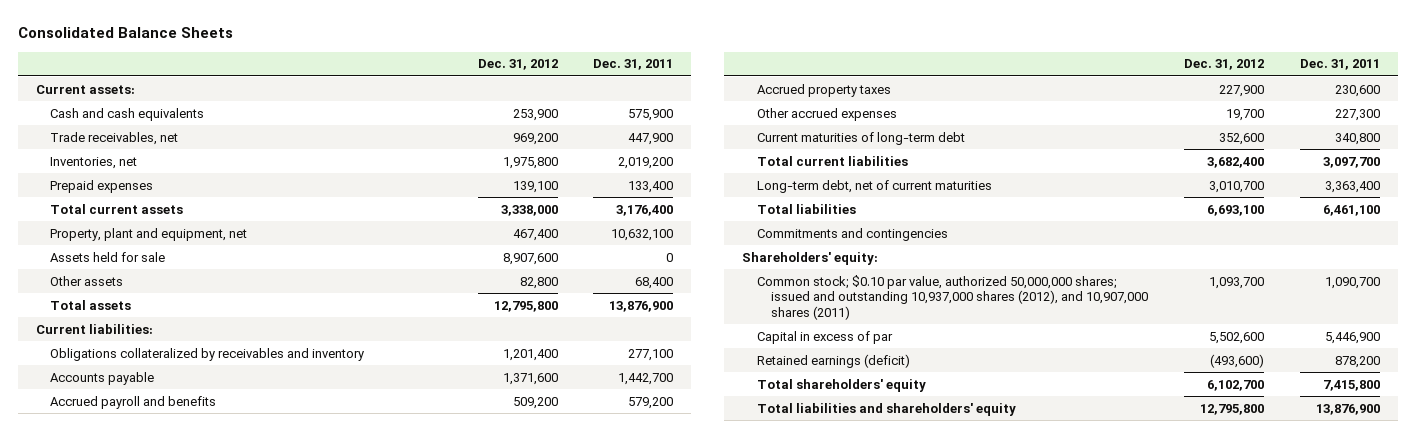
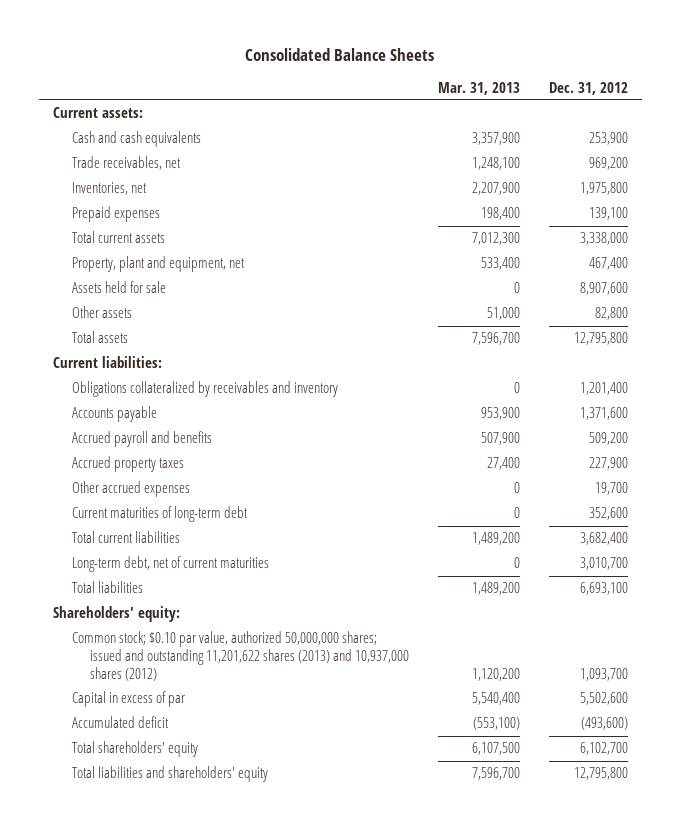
[593,59,674,71] Dec. 31, 2011 -> none
none -> [437,81,520,95] Mar. 31, 2013
[756,227,948,241] Commitments and contingencies -> none
[756,274,1149,320] Common stock; $0.10 par value, authorized 50,000,000 shares; issued and outstanding 10,937,000 shares (2012), and 10,907,000 shares (2011) -> [71,631,410,682] Common stock; $0.10 par value, authorized 50,000,000 shares; issued and outstanding 11,201,622 shares (2013) and 10,937,000 shares (2012)
[756,353,910,368] Retained earnings (deficit) -> [71,716,169,729] Accumulated deficit

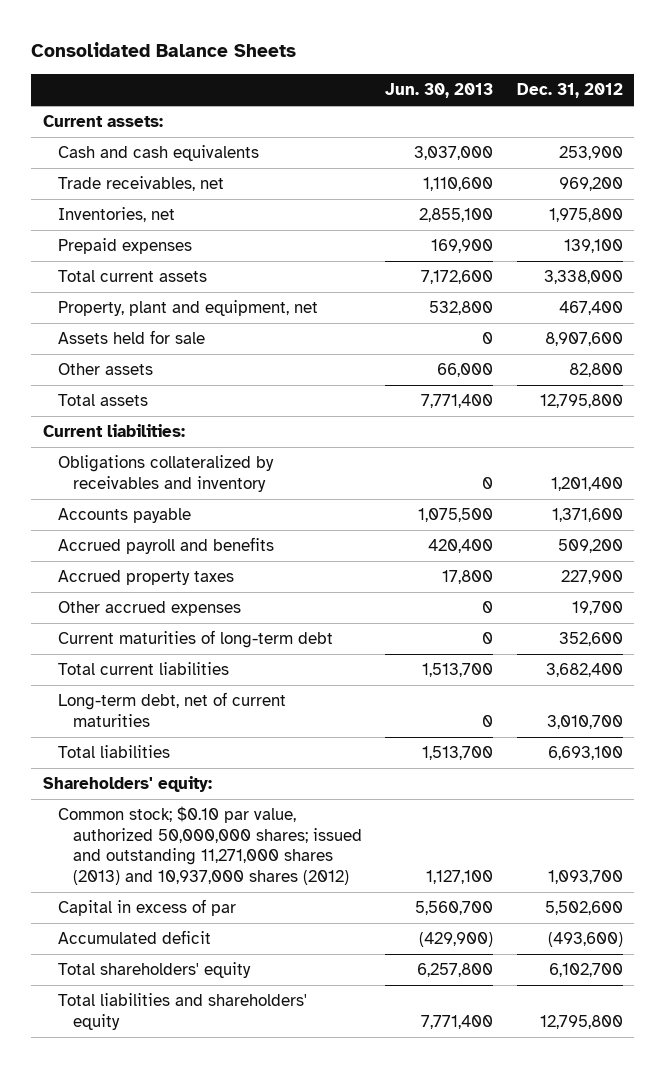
[437,81,520,95] Mar. 31, 2013 -> none
none -> [385,83,494,99] Jun. 30, 2013
[71,631,410,682] Common stock; $0.10 par value, authorized 50,000,000 shares; issued and outstanding 11,201,622 shares (2013) and 10,937,000 shares (2012) -> [58,806,363,885] Common stock; $0.10 par value, authorized 50,000,000 shares; issued and outstanding 11,271,000 shares (2013) and 10,937,000 shares (2012)

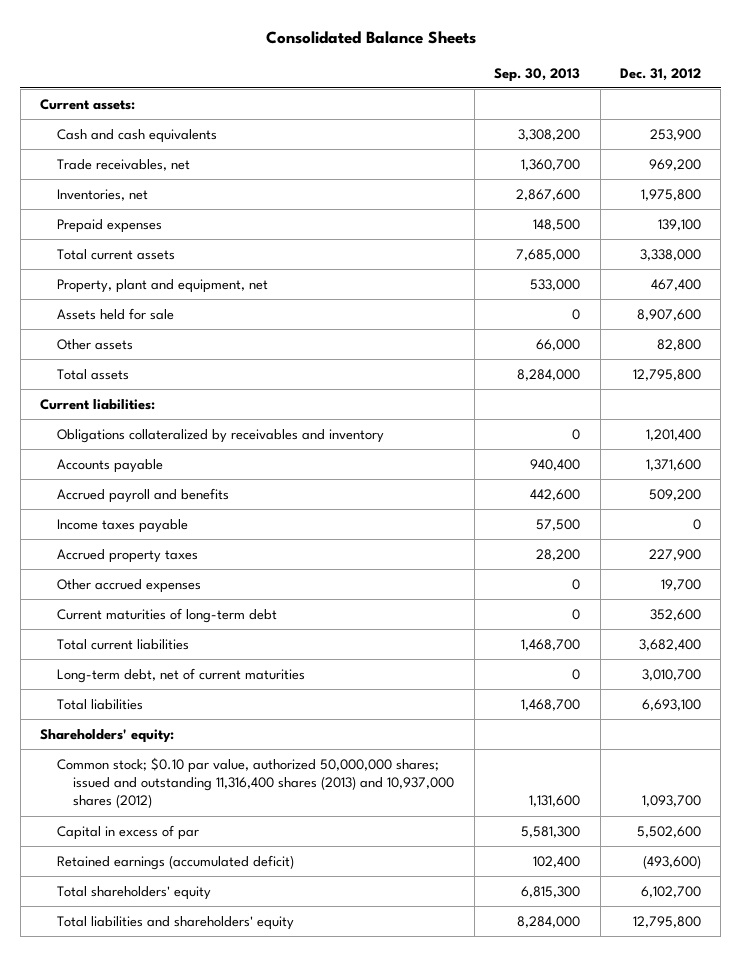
[385,83,494,99] Jun. 30, 2013 -> none
none -> [494,67,581,82] Sep. 30, 2013
none -> [56,518,188,533] Income taxes payable
[58,806,363,885] Common stock; $0.10 par value, authorized 50,000,000 shares; issued and outstanding 11,271,000 shares (2013) and 10,937,000 shares (2012) -> [56,756,455,809] Common stock; $0.10 par value, authorized 50,000,000 shares; issued and outstanding 11,316,400 shares (2013) and 10,937,000 shares (2012)
[58,930,212,945] Accumulated deficit -> [56,854,294,870] Retained earnings (accumulated deficit)

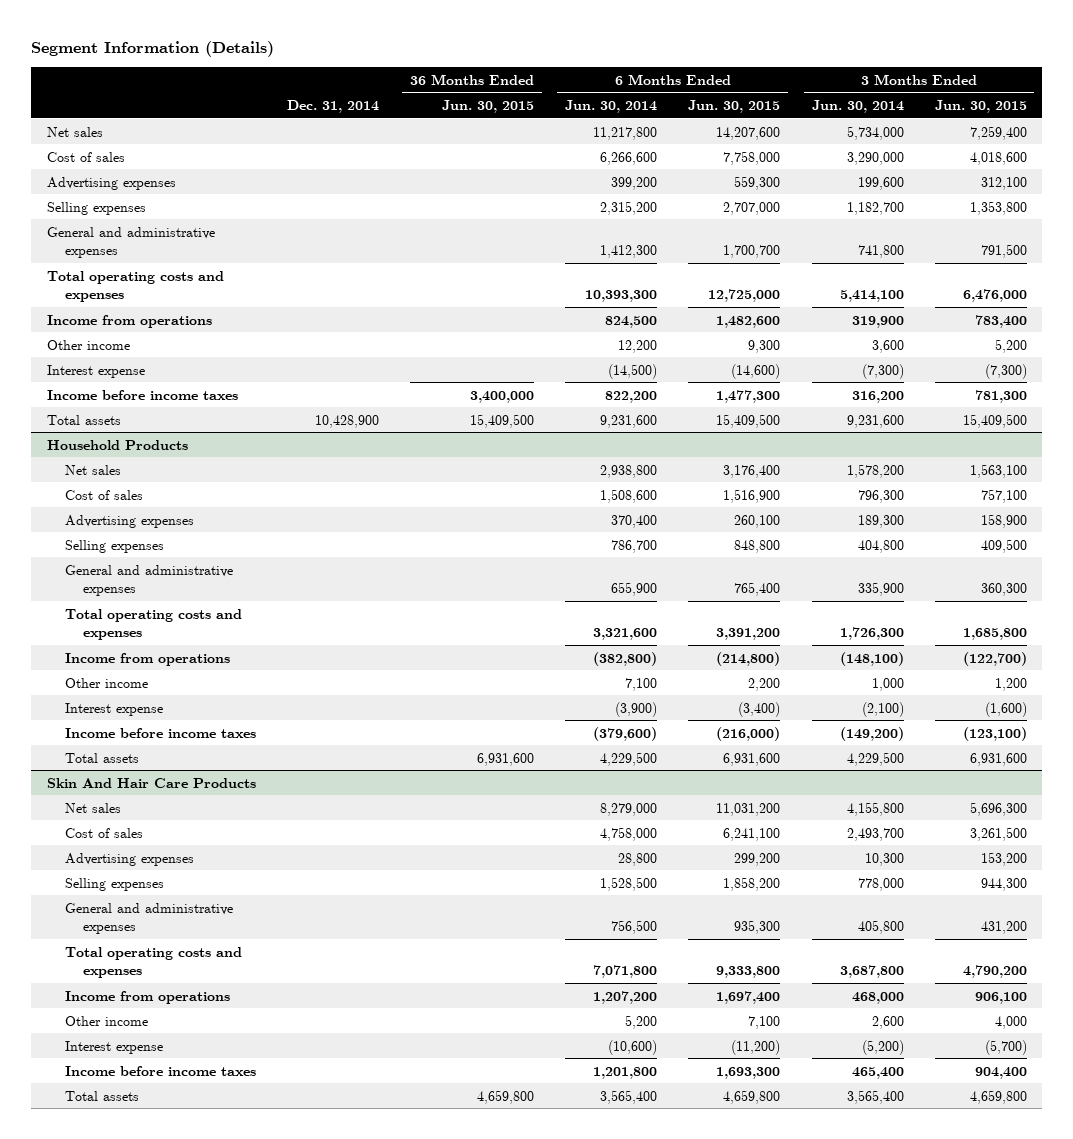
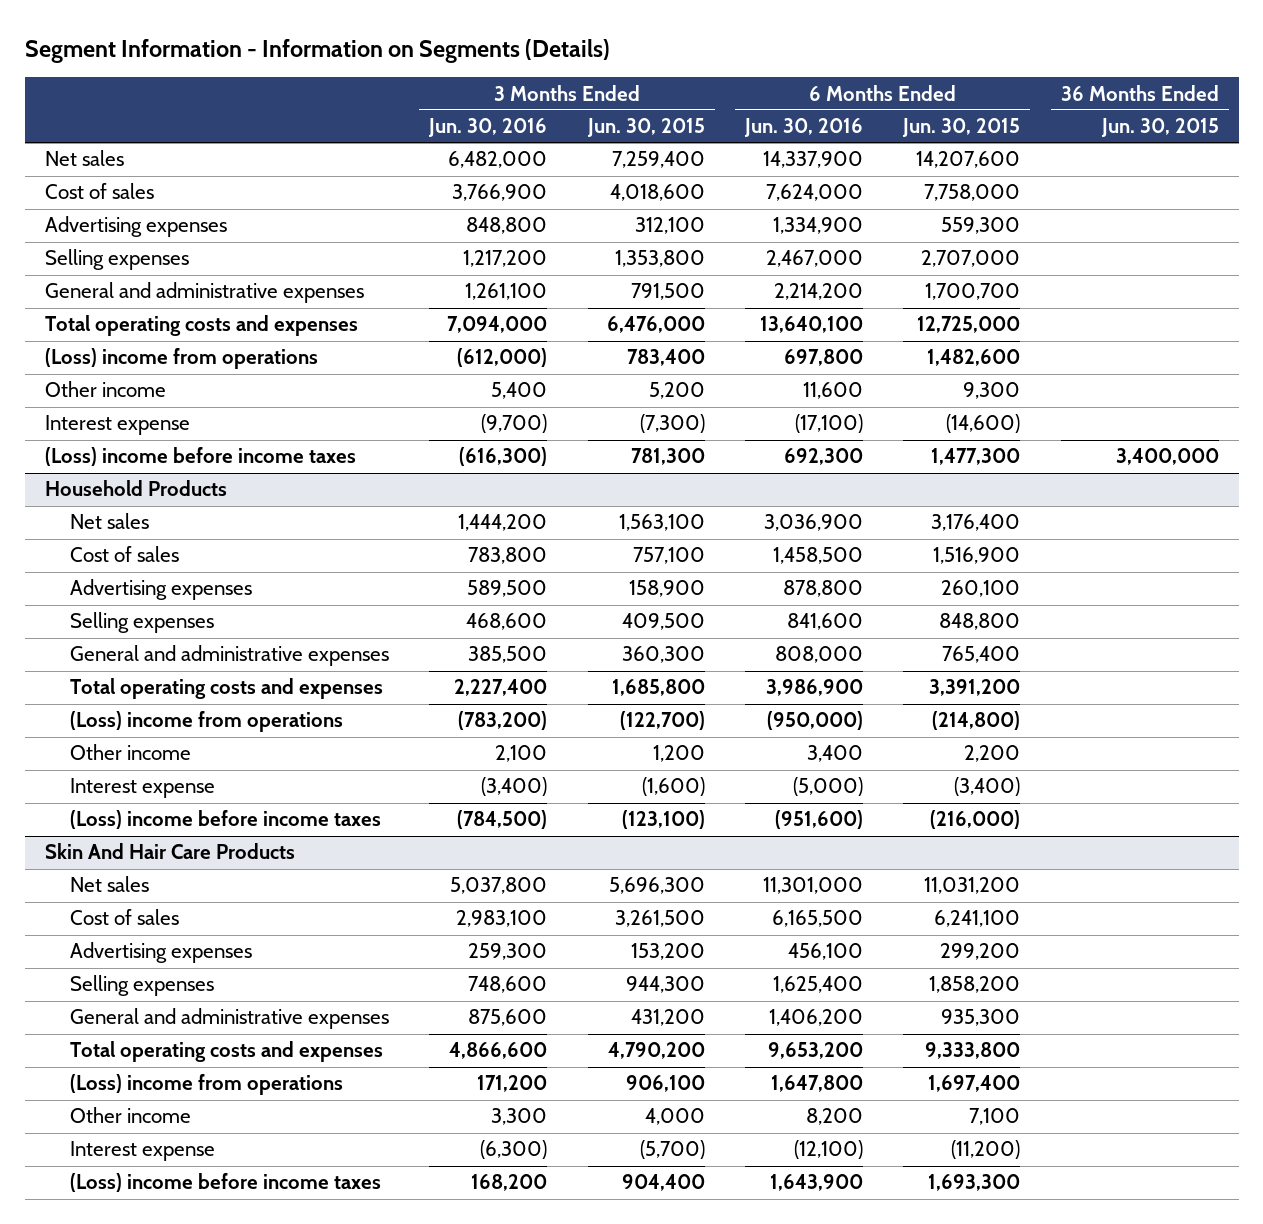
[31,41,275,58] Segment Information (Details) -> [24,38,610,63] Segment Information - Information on Segments (Details)
[286,100,379,114] Dec. 31, 2014 -> none
[565,100,658,114] Jun. 30, 2014 -> none
[811,100,904,114] Jun. 30, 2014 -> none
none -> [428,118,548,138] Jun. 30, 2016
none -> [744,118,864,138] Jun. 30, 2016
[46,314,212,328] Income from operations -> [44,348,318,370] (Loss) income from operations
[46,414,121,425] Total assets -> none
[46,389,238,400] Income before income taxes -> [44,447,356,467] (Loss) income before income taxes
[64,652,230,666] Income from operations -> [69,711,343,733] (Loss) income from operations
[64,752,139,763] Total assets -> none
[64,727,256,738] Income before income taxes -> [69,810,381,830] (Loss) income before income taxes
[64,990,230,1004] Income from operations -> [69,1074,343,1096] (Loss) income from operations
[64,1090,139,1101] Total assets -> none
[64,1065,256,1076] Income before income taxes -> [69,1173,381,1193] (Loss) income before income taxes

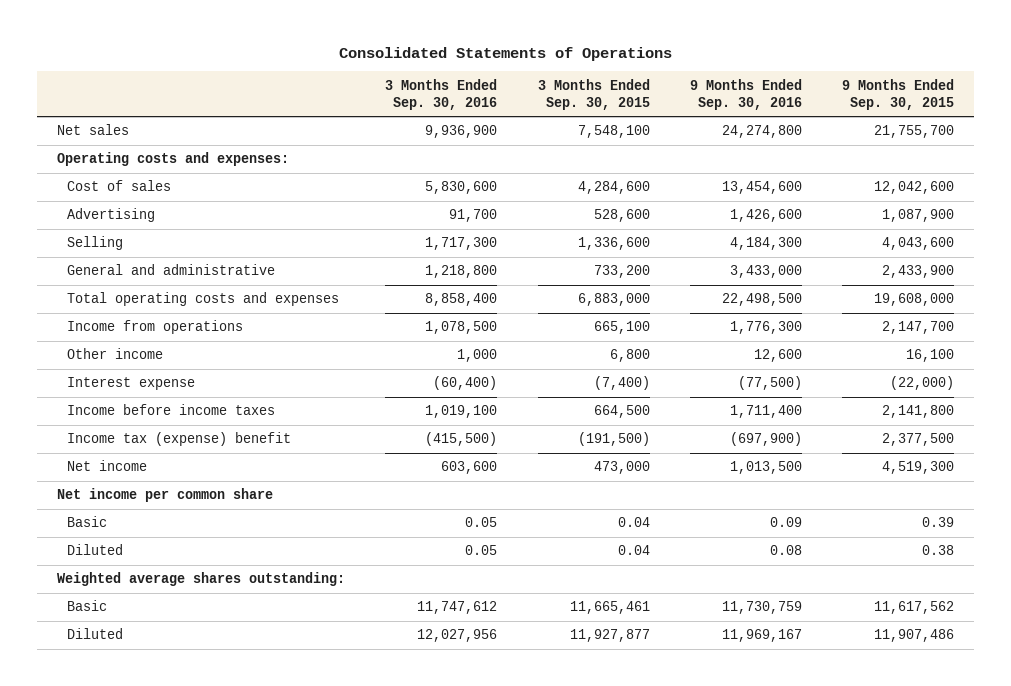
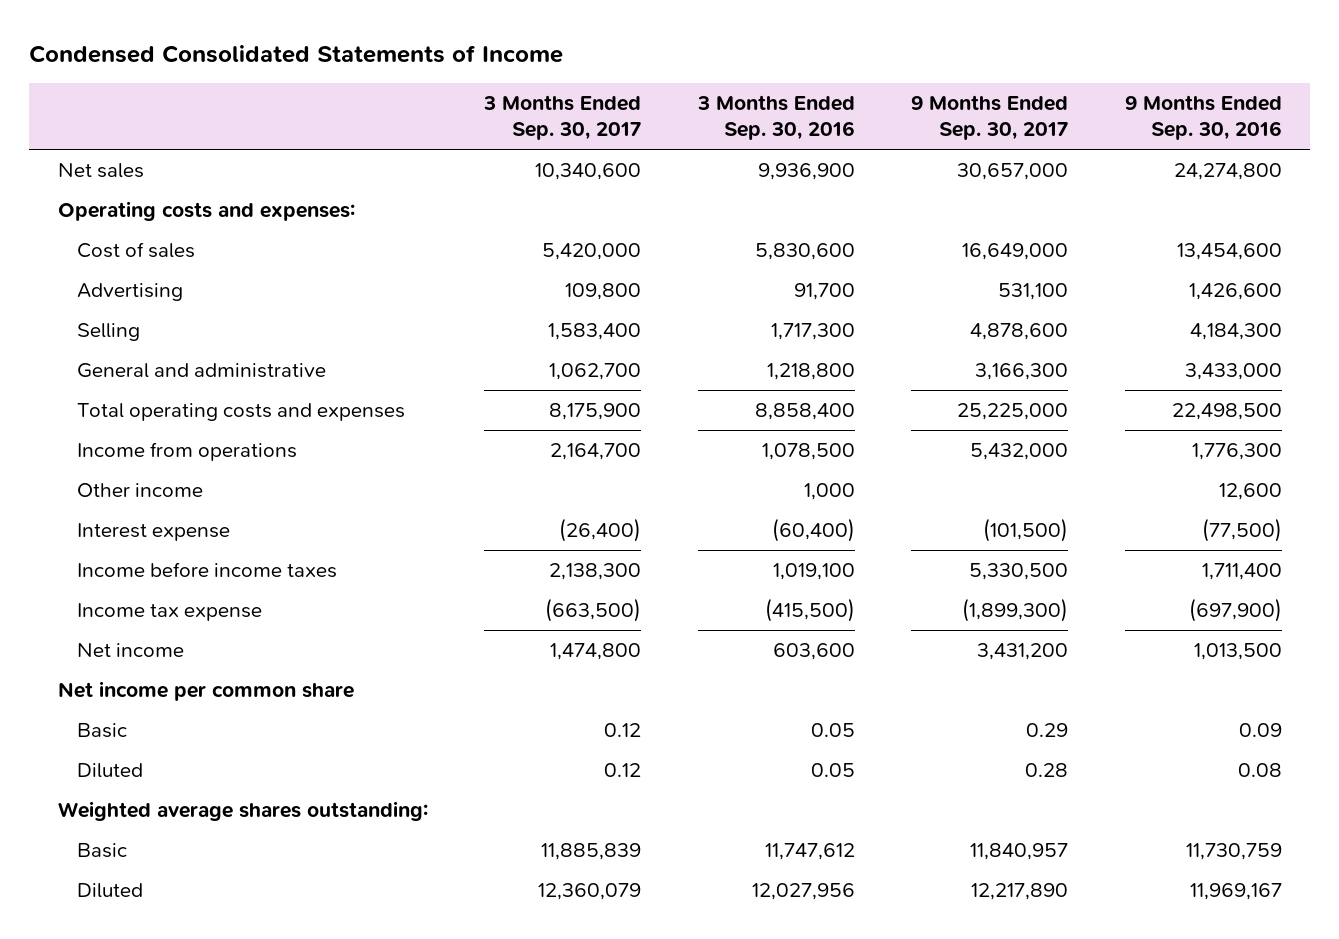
[338,46,672,61] Consolidated Statements of Operations -> [29,44,564,63] Condensed Consolidated Statements of Income
[537,78,650,110] 3 Months Ended Sep. 30, 2015 -> none
[842,78,955,110] 9 Months Ended Sep. 30, 2015 -> none
none -> [483,94,642,141] 3 Months Ended Sep. 30, 2017
none -> [911,94,1069,141] 9 Months Ended Sep. 30, 2017
[67,432,292,447] Income tax (expense) benefit -> [76,603,262,622] Income tax expense

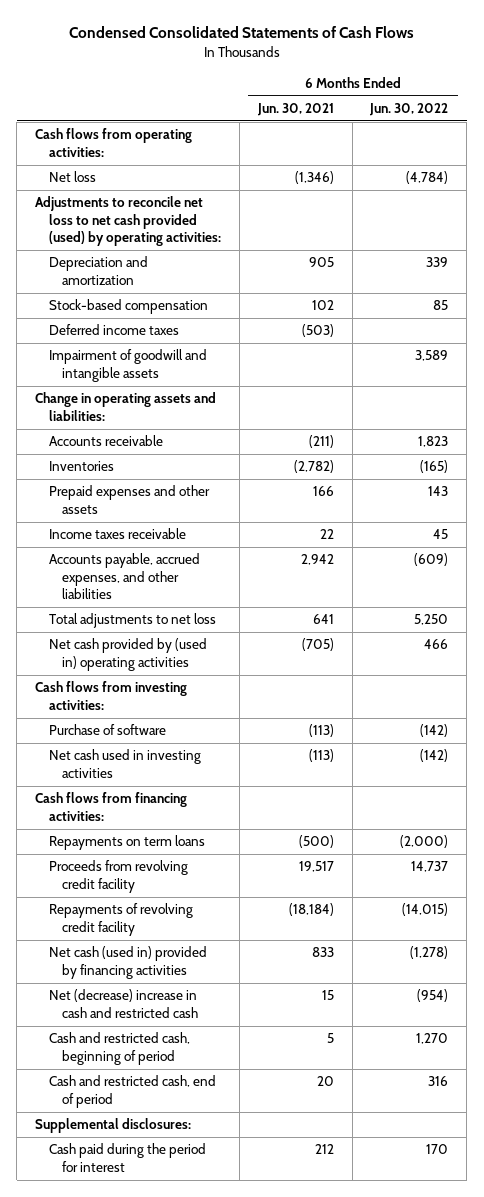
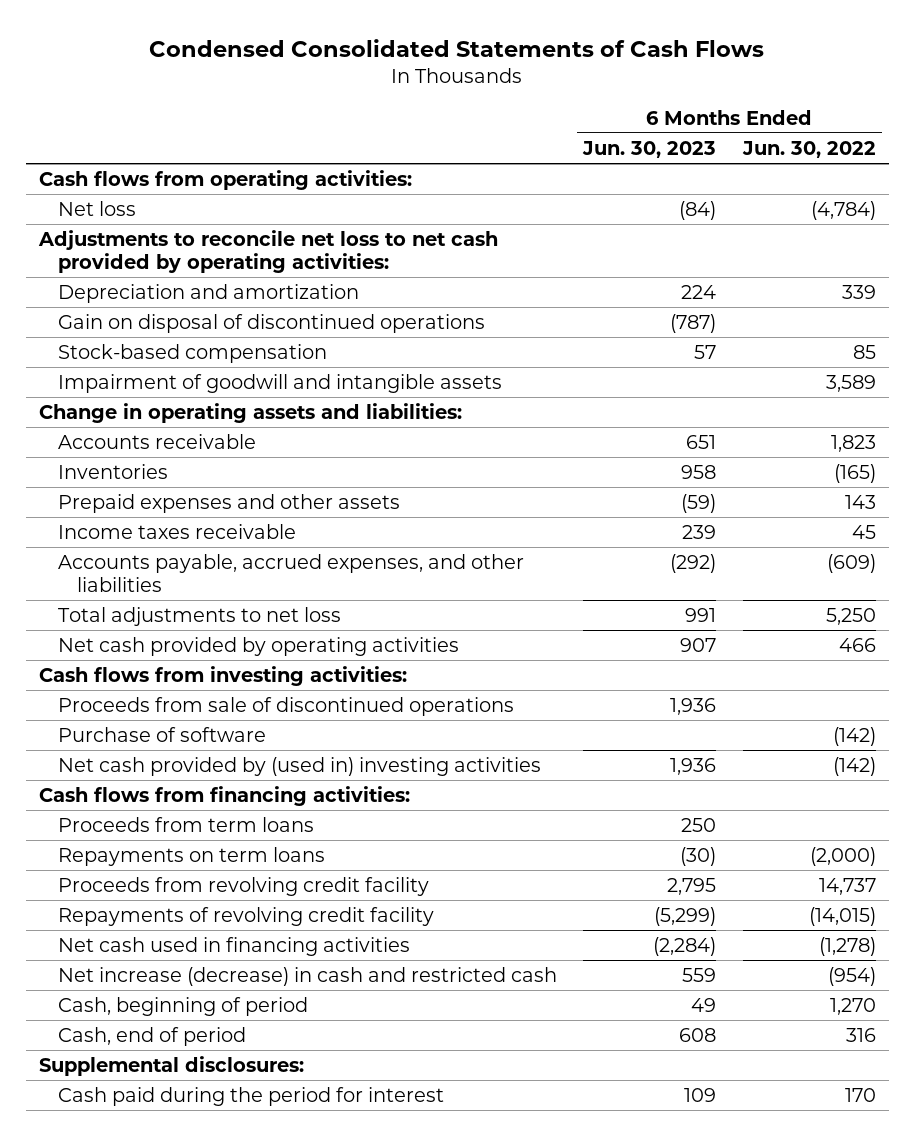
[256,103,334,117] Jun. 30, 2021 -> none
none -> [582,141,717,159] Jun. 30, 2023
[35,196,221,247] Adjustments to reconcile net loss to net cash provided (used) by operating activities: -> [38,230,499,273] Adjustments to reconcile net loss to net cash provided by operating activities:
none -> [58,314,486,334] Gain on disposal of discontinued operations
[48,324,179,336] Deferred income taxes -> none
[48,638,207,671] Net cash provided by (used in) operating activities -> [58,637,460,657] Net cash provided by operating activities
none -> [58,697,515,717] Proceeds from sale of discontinued operations
[48,749,201,778] Net cash used in investing activities -> [58,757,542,777] Net cash provided by (used in) investing activities
none -> [58,817,315,833] Proceeds from term loans
[48,946,207,979] Net cash (used in) provided by financing activities -> [58,937,411,957] Net cash used in financing activities
[48,989,199,1018] Net (decrease) increase in cash and restricted cash -> [58,967,558,987] Net increase (decrease) in cash and restricted cash
[48,1032,190,1065] Cash and restricted cash, beginning of period -> [58,997,309,1017] Cash, beginning of period
[48,1075,216,1108] Cash and restricted cash, end of period -> [58,1027,247,1047] Cash, end of period

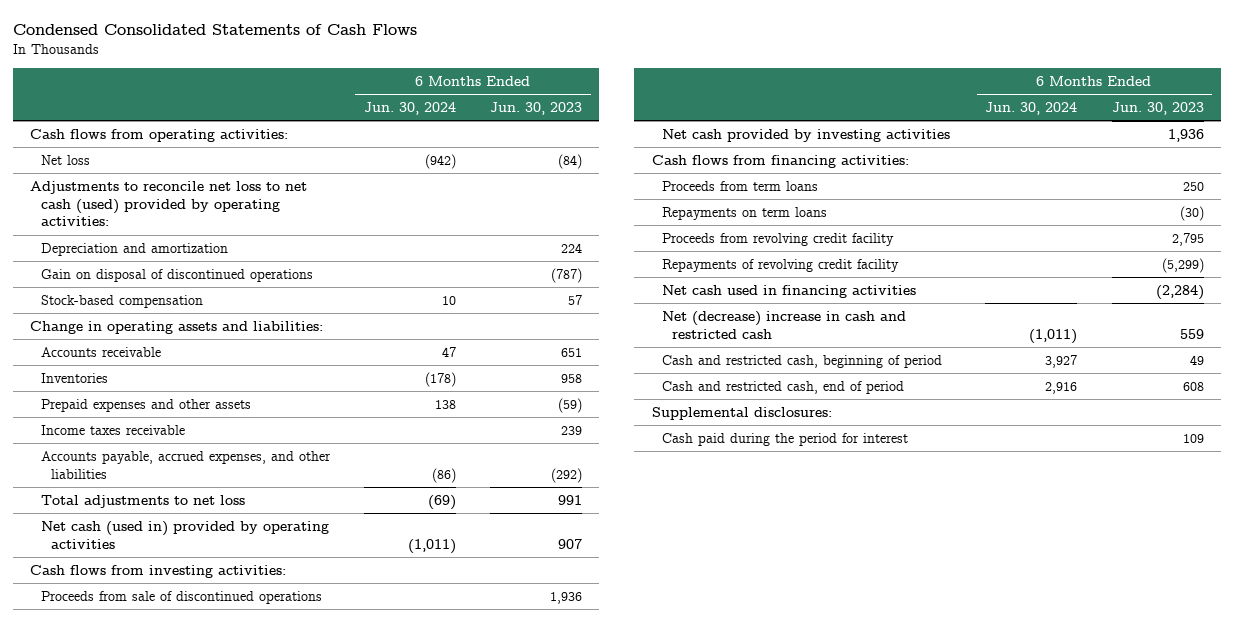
[741,141,876,159] Jun. 30, 2022 -> none
none -> [363,102,456,116] Jun. 30, 2024
[38,230,499,273] Adjustments to reconcile net loss to net cash provided by operating activities: -> [30,180,308,227] Adjustments to reconcile net loss to net cash (used) provided by operating activities:
[58,374,503,394] Impairment of goodwill and intangible assets -> none
[58,637,460,657] Net cash provided by operating activities -> [40,520,329,549] Net cash (used in) provided by operating activities
[58,727,267,743] Purchase of software -> none
[58,757,542,777] Net cash provided by (used in) investing activities -> [661,128,950,142] Net cash provided by investing activities
[58,967,558,987] Net increase (decrease) in cash and restricted cash -> [661,310,906,339] Net (decrease) increase in cash and restricted cash
[58,997,309,1017] Cash, beginning of period -> [661,354,942,368] Cash and restricted cash, beginning of period
[58,1027,247,1047] Cash, end of period -> [661,380,904,394] Cash and restricted cash, end of period

